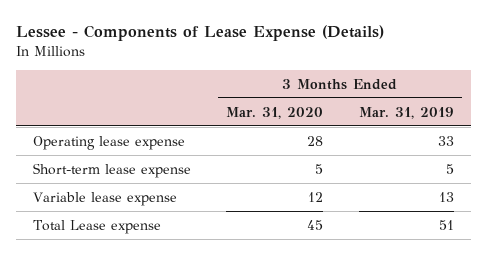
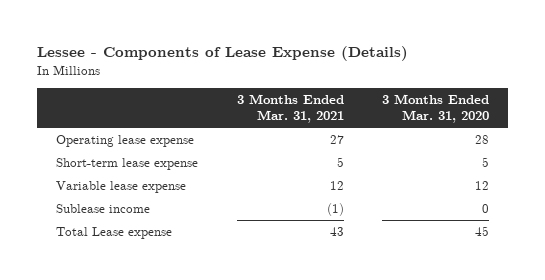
[358,106,454,119] Mar. 31, 2019 -> none
none -> [236,93,344,124] 3 Months Ended Mar. 31, 2021
none -> [56,203,151,213] Sublease income

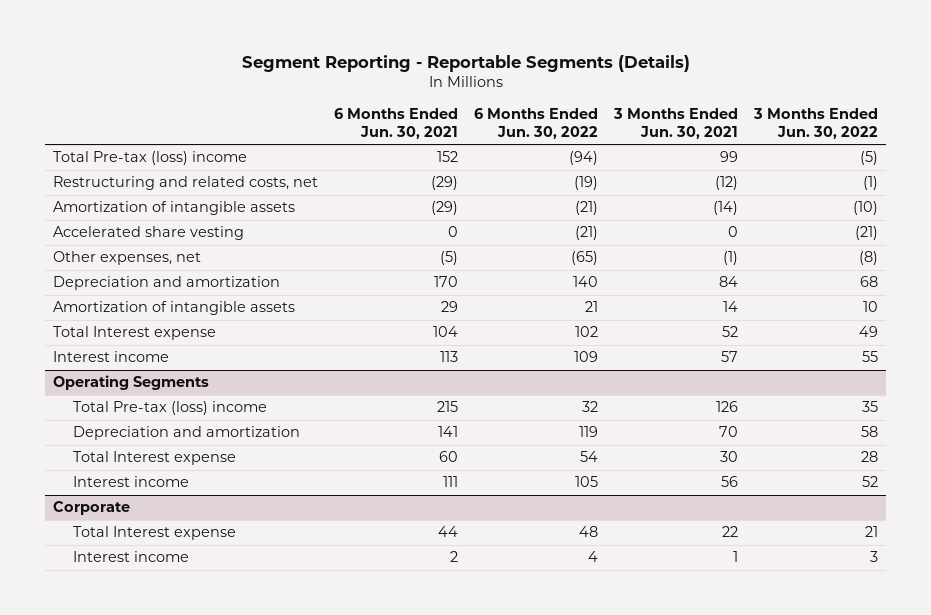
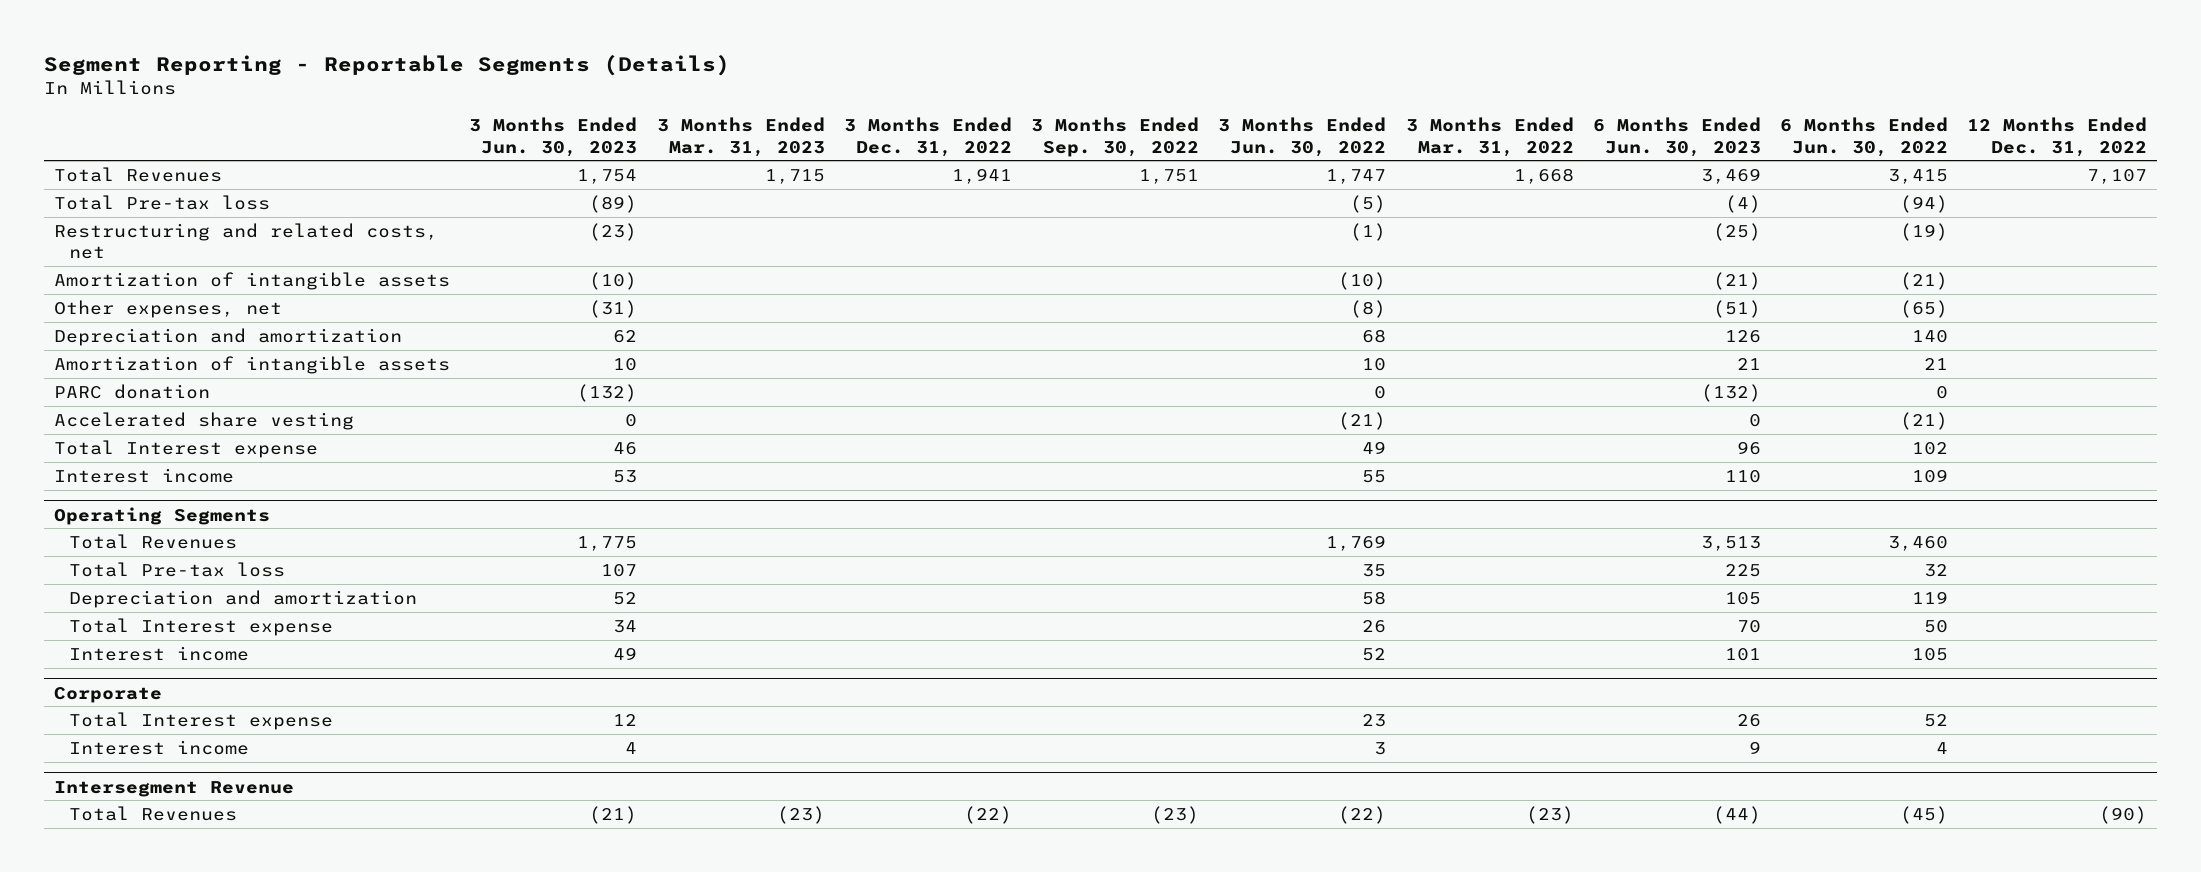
[334,108,459,140] 6 Months Ended Jun. 30, 2021 -> none
[613,108,739,140] 3 Months Ended Jun. 30, 2021 -> none
none -> [469,117,638,157] 3 Months Ended Jun. 30, 2023
none -> [656,117,825,157] 3 Months Ended Mar. 31, 2023
none -> [843,117,1012,157] 3 Months Ended Dec. 31, 2022
none -> [1031,117,1200,157] 3 Months Ended Sep. 30, 2022
none -> [1405,117,1574,157] 3 Months Ended Mar. 31, 2022
none -> [1592,117,1761,157] 6 Months Ended Jun. 30, 2023
none -> [1967,117,2148,157] 12 Months Ended Dec. 31, 2022
none -> [54,166,223,182] Total Revenues
[53,151,248,166] Total Pre-tax (loss) income -> [54,194,271,210] Total Pre-tax loss
none -> [54,383,211,399] PARC donation
[53,226,245,241] Accelerated share vesting -> [54,411,355,430] Accelerated share vesting
none -> [68,533,237,549] Total Revenues
[73,401,268,416] Total Pre-tax (loss) income -> [68,561,285,577] Total Pre-tax loss
[580,451,599,463] 54 -> [1924,619,1949,633] 50
[861,451,879,463] 28 -> [1362,619,1387,633] 26
[579,526,599,538] 48 -> [1924,713,1949,727] 52
[865,526,879,538] 21 -> [1362,713,1387,727] 23
none -> [54,780,295,797] Intersegment Revenue
none -> [68,805,237,821] Total Revenues

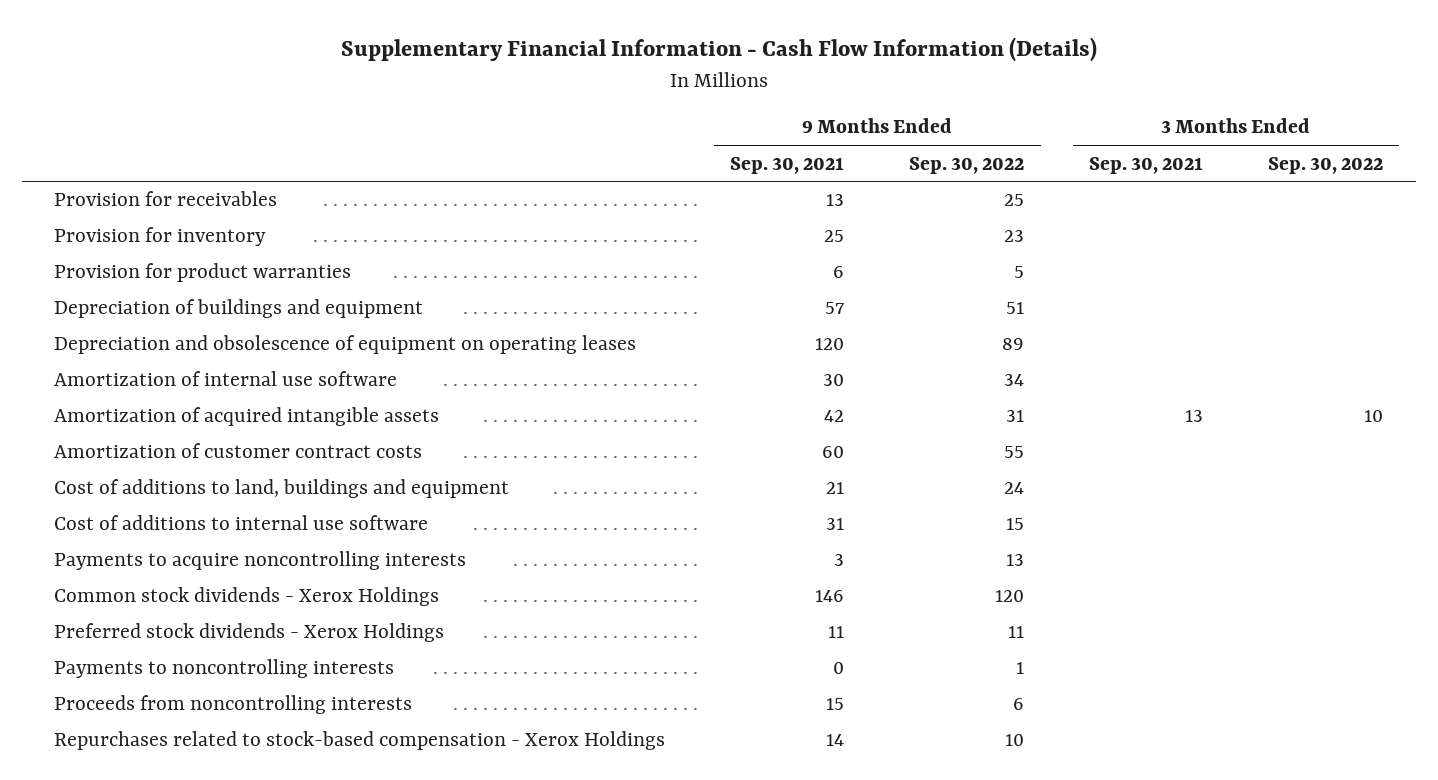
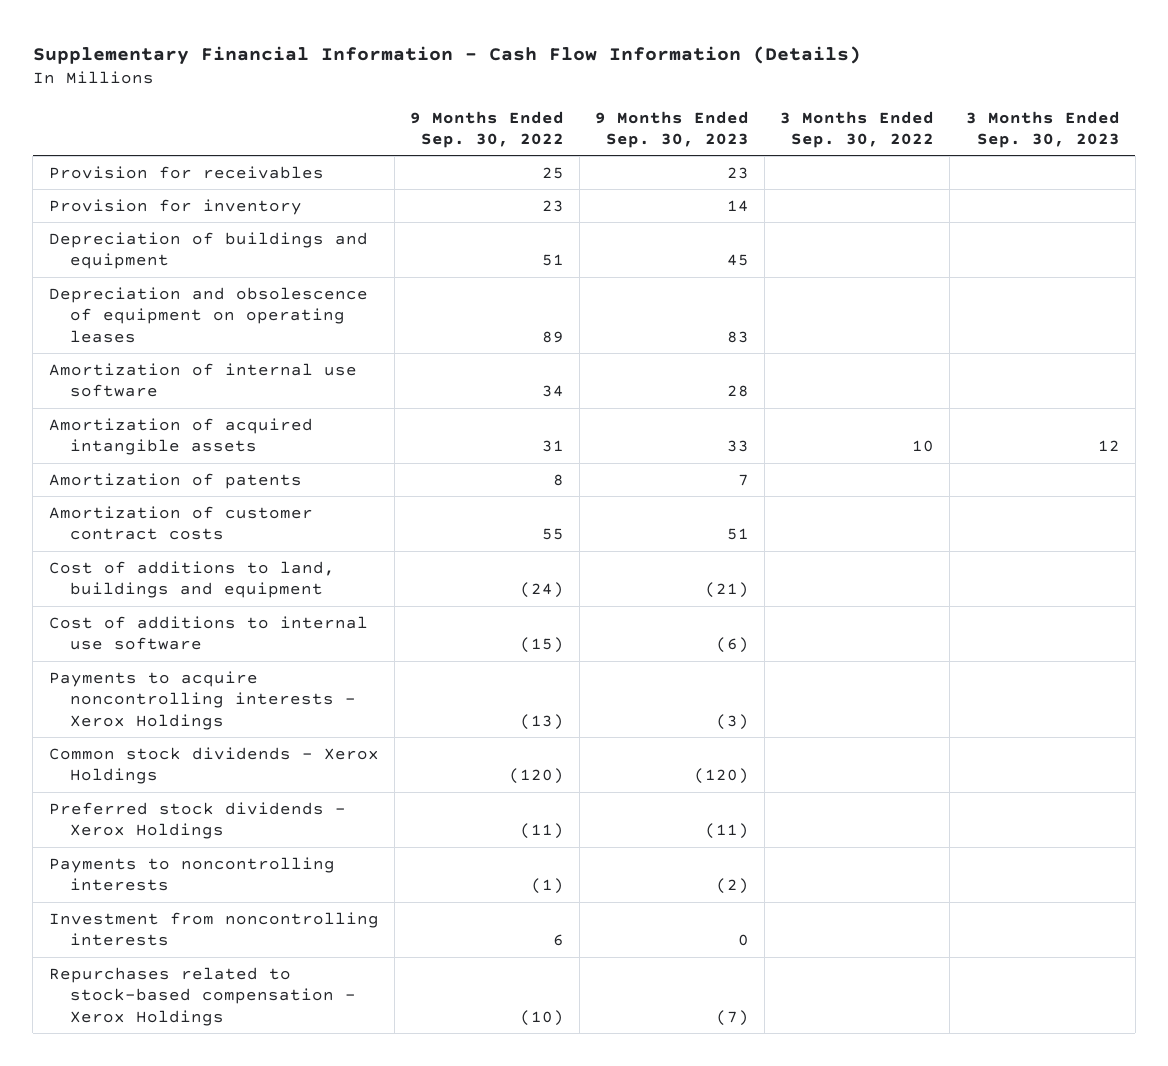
[730,156,845,174] Sep. 30, 2021 -> none
[1089,156,1204,174] Sep. 30, 2021 -> none
none -> [595,110,750,148] 9 Months Ended Sep. 30, 2023
none -> [965,110,1120,148] 3 Months Ended Sep. 30, 2023
[54,263,352,283] Provision for product warranties -> none
none -> [48,472,302,489] Amortization of patents
[1004,482,1025,495] 24 -> [519,582,564,599] (24)
[1006,518,1025,531] 15 -> [519,637,564,654] (15)
[54,551,467,571] Payments to acquire noncontrolling interests -> [48,670,357,730] Payments to acquire noncontrolling interests - Xerox Holdings
[1006,554,1025,567] 13 -> [519,713,564,730] (13)
[995,590,1025,603] 120 -> [508,768,564,785] (120)
[1008,626,1025,639] 11 -> [519,823,564,840] (11)
[1016,662,1025,675] 1 -> [530,878,564,895] (1)
[54,695,413,715] Proceeds from noncontrolling interests -> [48,911,379,947] Investment from noncontrolling interests
[1005,734,1025,747] 10 -> [519,1009,564,1026] (10)

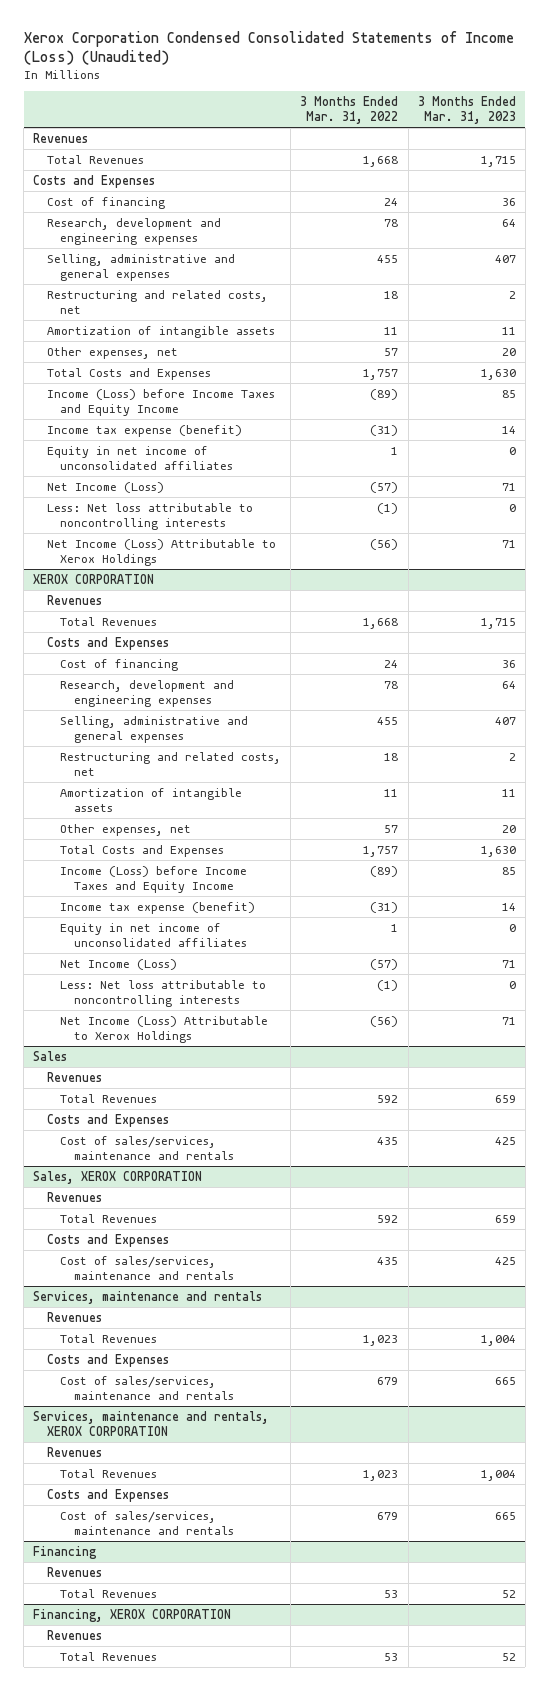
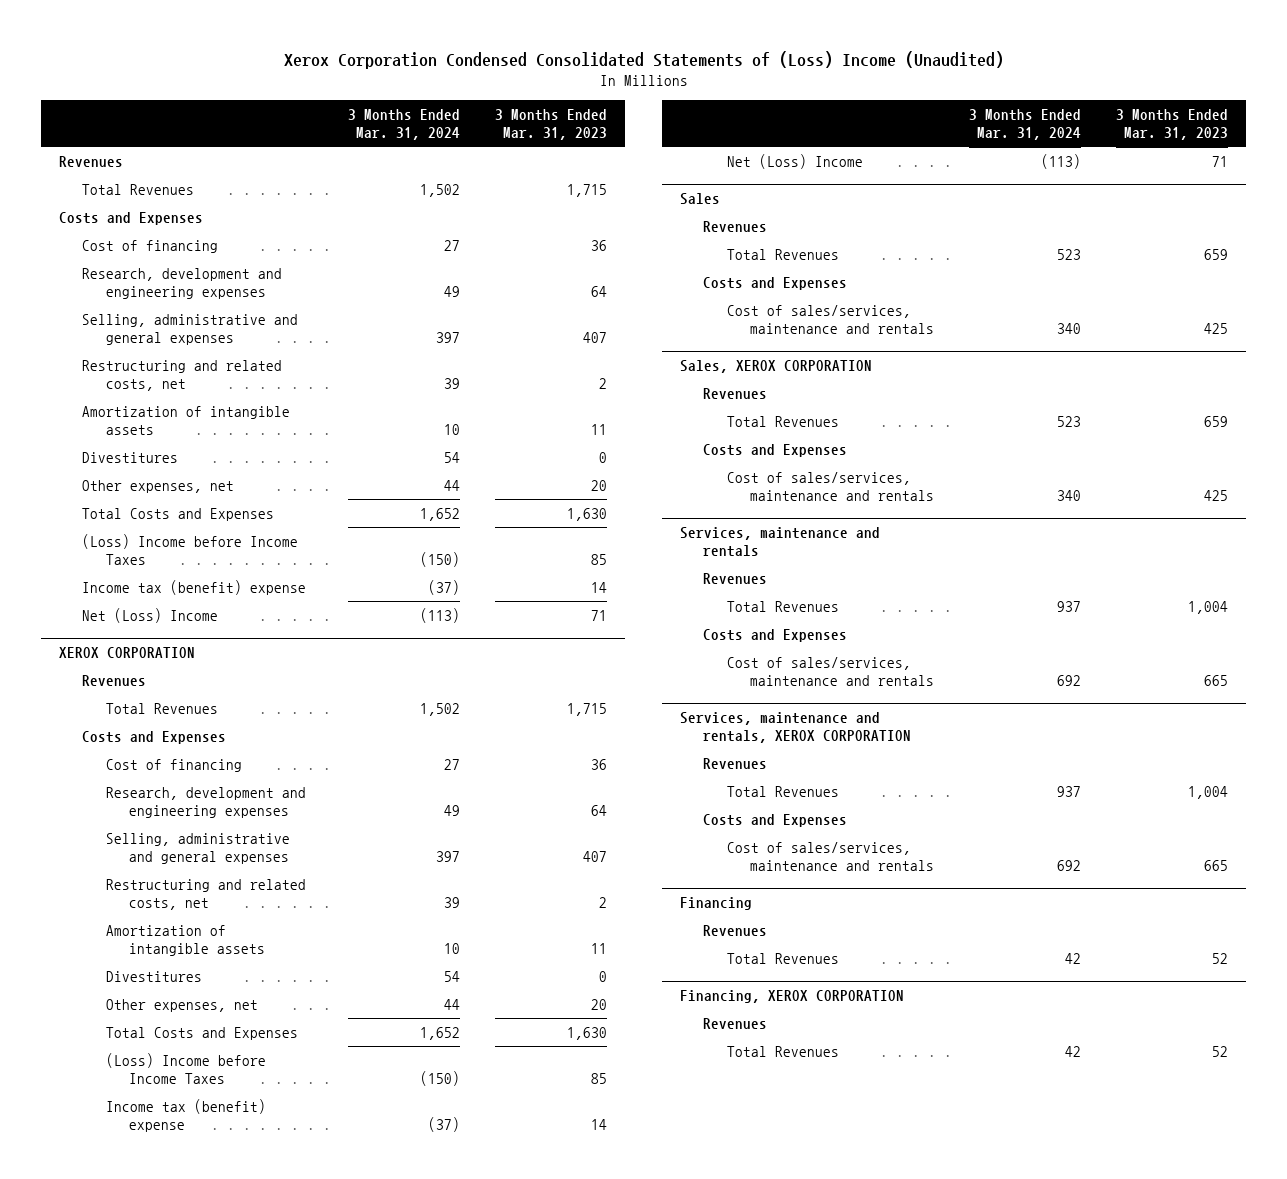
[23,30,514,66] Xerox Corporation Condensed Consolidated Statements of Income (Loss) (Unaudited) -> [283,50,1004,69] Xerox Corporation Condensed Consolidated Statements of (Loss) Income (Unaudited)
[300,96,399,125] 3 Months Ended Mar. 31, 2022 -> none
none -> [348,108,461,141] 3 Months Ended Mar. 31, 2024
none -> [82,451,179,463] Divestitures
[46,445,234,470] Equity in net income of unconsolidated affiliates -> none
[46,481,164,493] Net Income (Loss) -> none
[46,502,253,530] Less: Net loss attributable to noncontrolling interests -> none
[46,388,275,416] Income (Loss) before Income Taxes and Equity Income -> [82,533,299,566] (Loss) Income before Income Taxes
[46,424,242,437] Income tax expense (benefit) -> [82,579,307,595] Income tax (benefit) expense
[46,538,276,566] Net Income (Loss) Attributable to Xerox Holdings -> [82,607,219,623] Net (Loss) Income
none -> [105,970,202,982] Divestitures
[60,922,247,947] Equity in net income of unconsolidated affiliates -> none
[60,958,178,970] Net Income (Loss) -> none
[60,979,267,1007] Less: Net loss attributable to noncontrolling interests -> none
[60,865,248,893] Income (Loss) before Income Taxes and Equity Income -> [105,1052,266,1085] (Loss) Income before Income Taxes
[60,901,256,914] Income tax expense (benefit) -> [105,1098,266,1133] Income tax (benefit) expense
[60,1015,269,1043] Net Income (Loss) Attributable to Xerox Holdings -> [726,153,863,169] Net (Loss) Income

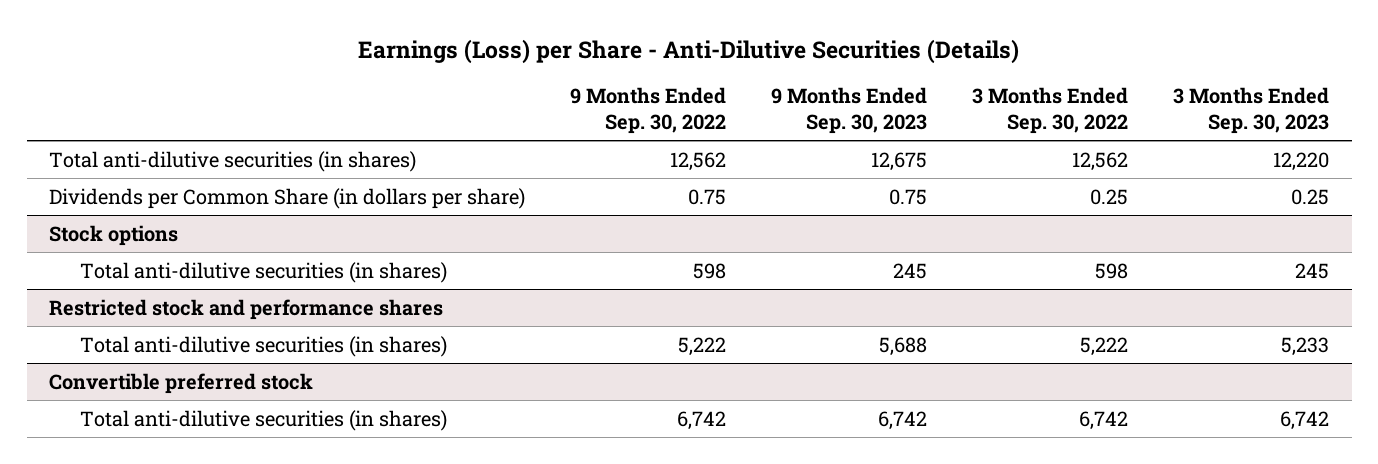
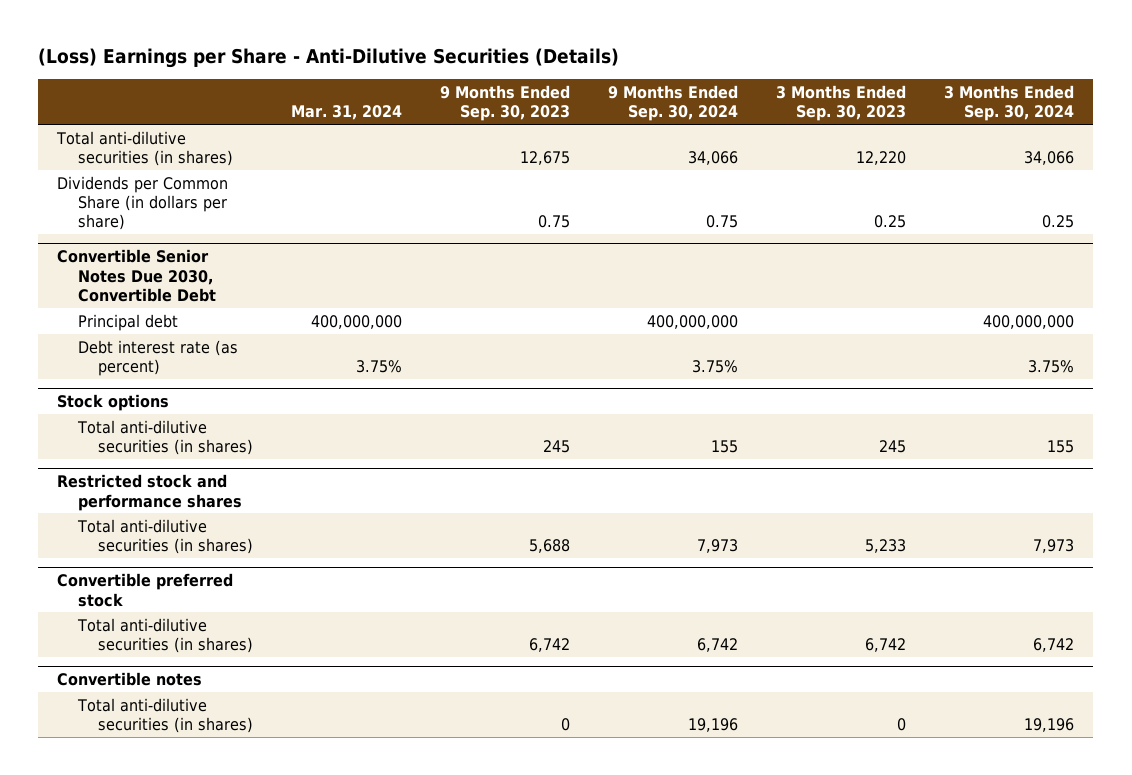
[358,38,1020,64] Earnings (Loss) per Share - Anti-Dilutive Securities (Details) -> [38,48,620,69] (Loss) Earnings per Share - Anti-Dilutive Securities (Details)
[570,87,727,135] 9 Months Ended Sep. 30, 2022 -> none
[972,87,1129,135] 3 Months Ended Sep. 30, 2022 -> none
none -> [291,105,403,121] Mar. 31, 2024
none -> [608,85,739,122] 9 Months Ended Sep. 30, 2024
none -> [944,85,1075,122] 3 Months Ended Sep. 30, 2024
none -> [57,249,216,302] Convertible Senior Notes Due 2030, Convertible Debt
none -> [77,313,178,331] Principal debt
none -> [77,339,238,376] Debt interest rate (as percent)
none -> [57,672,203,687] Convertible notes
none -> [76,697,254,733] Total anti-dilutive securities (in shares)

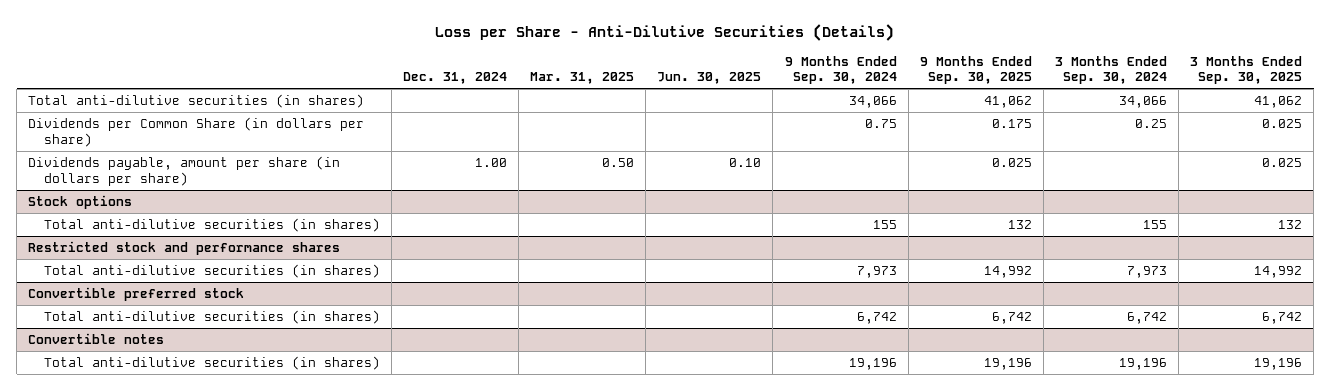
[38,48,620,69] (Loss) Earnings per Share - Anti-Dilutive Securities (Details) -> [435,23,895,41] Loss per Share - Anti-Dilutive Securities (Details)
[291,105,403,121] Mar. 31, 2024 -> none
[440,85,571,122] 9 Months Ended Sep. 30, 2023 -> none
[776,85,907,122] 3 Months Ended Sep. 30, 2023 -> none
none -> [402,72,507,85] Dec. 31, 2024
none -> [530,72,635,85] Mar. 31, 2025
none -> [657,72,762,85] Jun. 30, 2025
none -> [919,55,1032,85] 9 Months Ended Sep. 30, 2025
none -> [1190,55,1303,85] 3 Months Ended Sep. 30, 2025
[57,249,216,302] Convertible Senior Notes Due 2030, Convertible Debt -> none
[77,313,178,331] Principal debt -> none
[77,339,238,376] Debt interest rate (as percent) -> none
none -> [28,155,341,186] Dividends payable, amount per share (in dollars per share)

